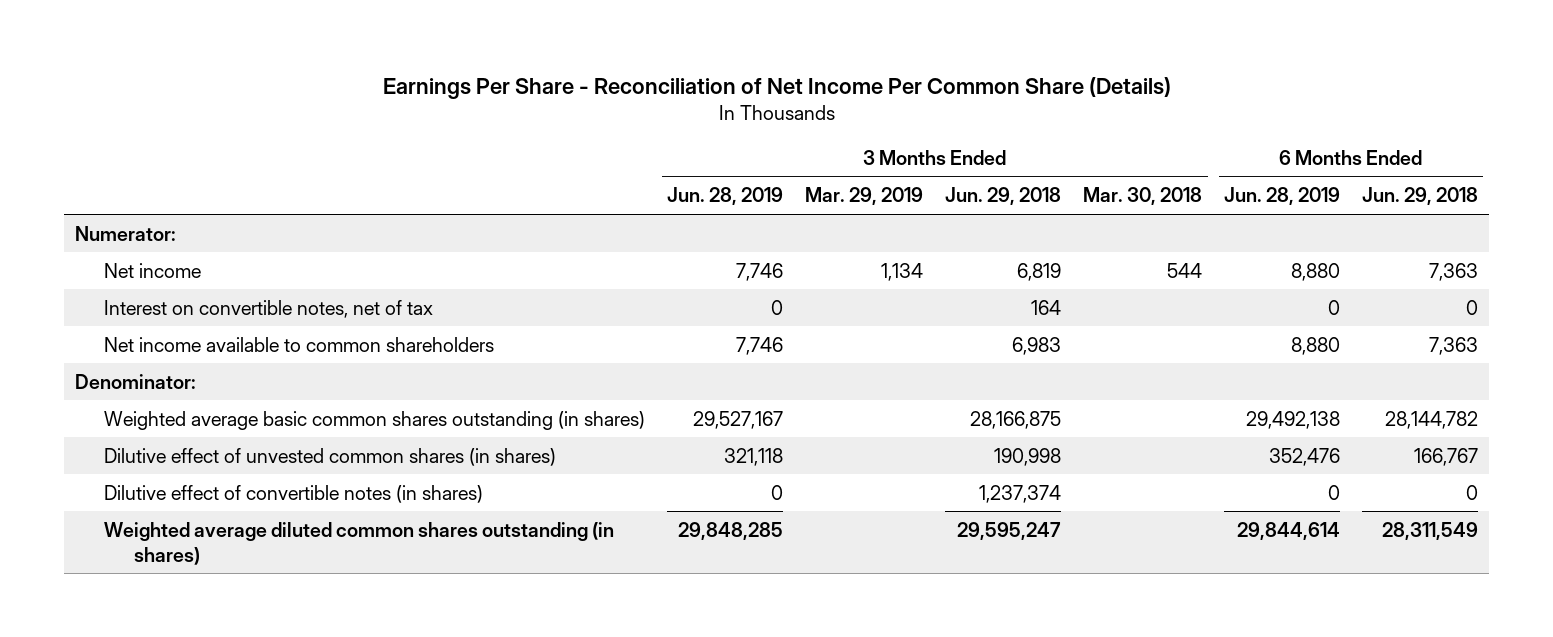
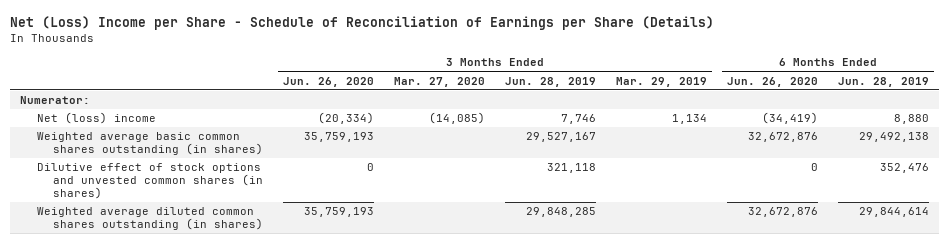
[382,77,1171,100] Earnings Per Share - Reconciliation of Net Income Per Common Share (Details) -> [9,16,714,31] Net (Loss) Income per Share - Schedule of Reconciliation of Earnings per Share (Details)
[945,187,1062,206] Jun. 29, 2018 -> none
[1083,187,1203,206] Mar. 30, 2018 -> none
[1362,187,1479,206] Jun. 29, 2018 -> none
none -> [283,76,375,87] Jun. 26, 2020
none -> [394,76,486,87] Mar. 27, 2020
none -> [727,76,819,87] Jun. 26, 2020
[104,299,434,318] Interest on convertible notes, net of tax -> none
[104,336,495,352] Net income available to common shareholders -> none
[75,373,197,389] Denominator: -> none
[104,262,202,278] Net income -> [36,112,156,125] Net (loss) income
[104,484,484,503] Dilutive effect of convertible notes (in shares) -> none
[104,447,557,466] Dilutive effect of unvested common shares (in shares) -> [36,163,264,200] Dilutive effect of stock options and unvested common shares (in shares)

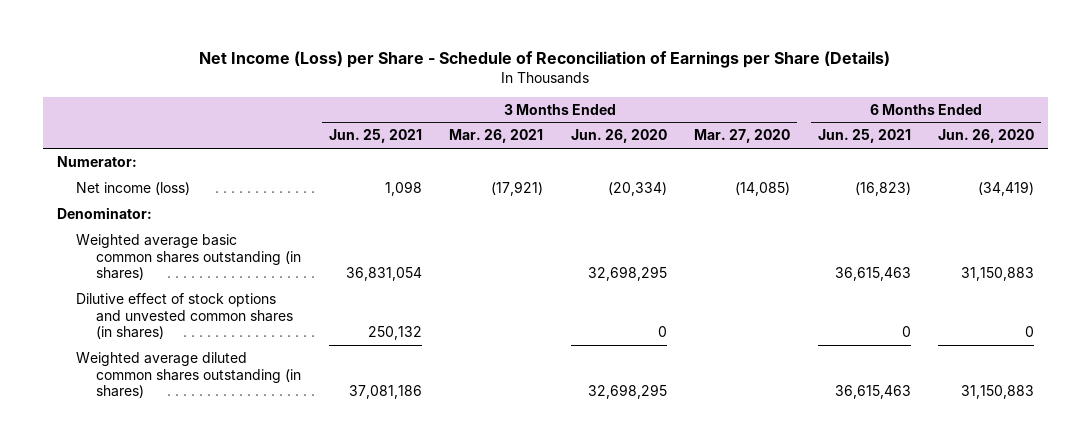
[9,16,714,31] Net (Loss) Income per Share - Schedule of Reconciliation of Earnings per Share (Details) -> [199,51,891,69] Net Income (Loss) per Share - Schedule of Reconciliation of Earnings per Share (Details)
[505,76,597,87] Jun. 28, 2019 -> none
[616,76,708,87] Mar. 29, 2019 -> none
[838,76,930,87] Jun. 28, 2019 -> none
none -> [328,129,422,144] Jun. 25, 2021
none -> [449,129,544,144] Mar. 26, 2021
none -> [817,129,911,144] Jun. 25, 2021
[36,112,156,125] Net (loss) income -> [76,181,191,195] Net income (loss)
none -> [56,206,152,219] Denominator:
[304,132,375,143] 35,759,193 -> [587,266,667,282] 32,698,295
[748,132,819,143] 32,672,876 -> [961,267,1035,282] 31,150,883
[304,207,375,218] 35,759,193 -> [587,384,667,400] 32,698,295
[748,207,819,218] 32,672,876 -> [961,385,1035,400] 31,150,883

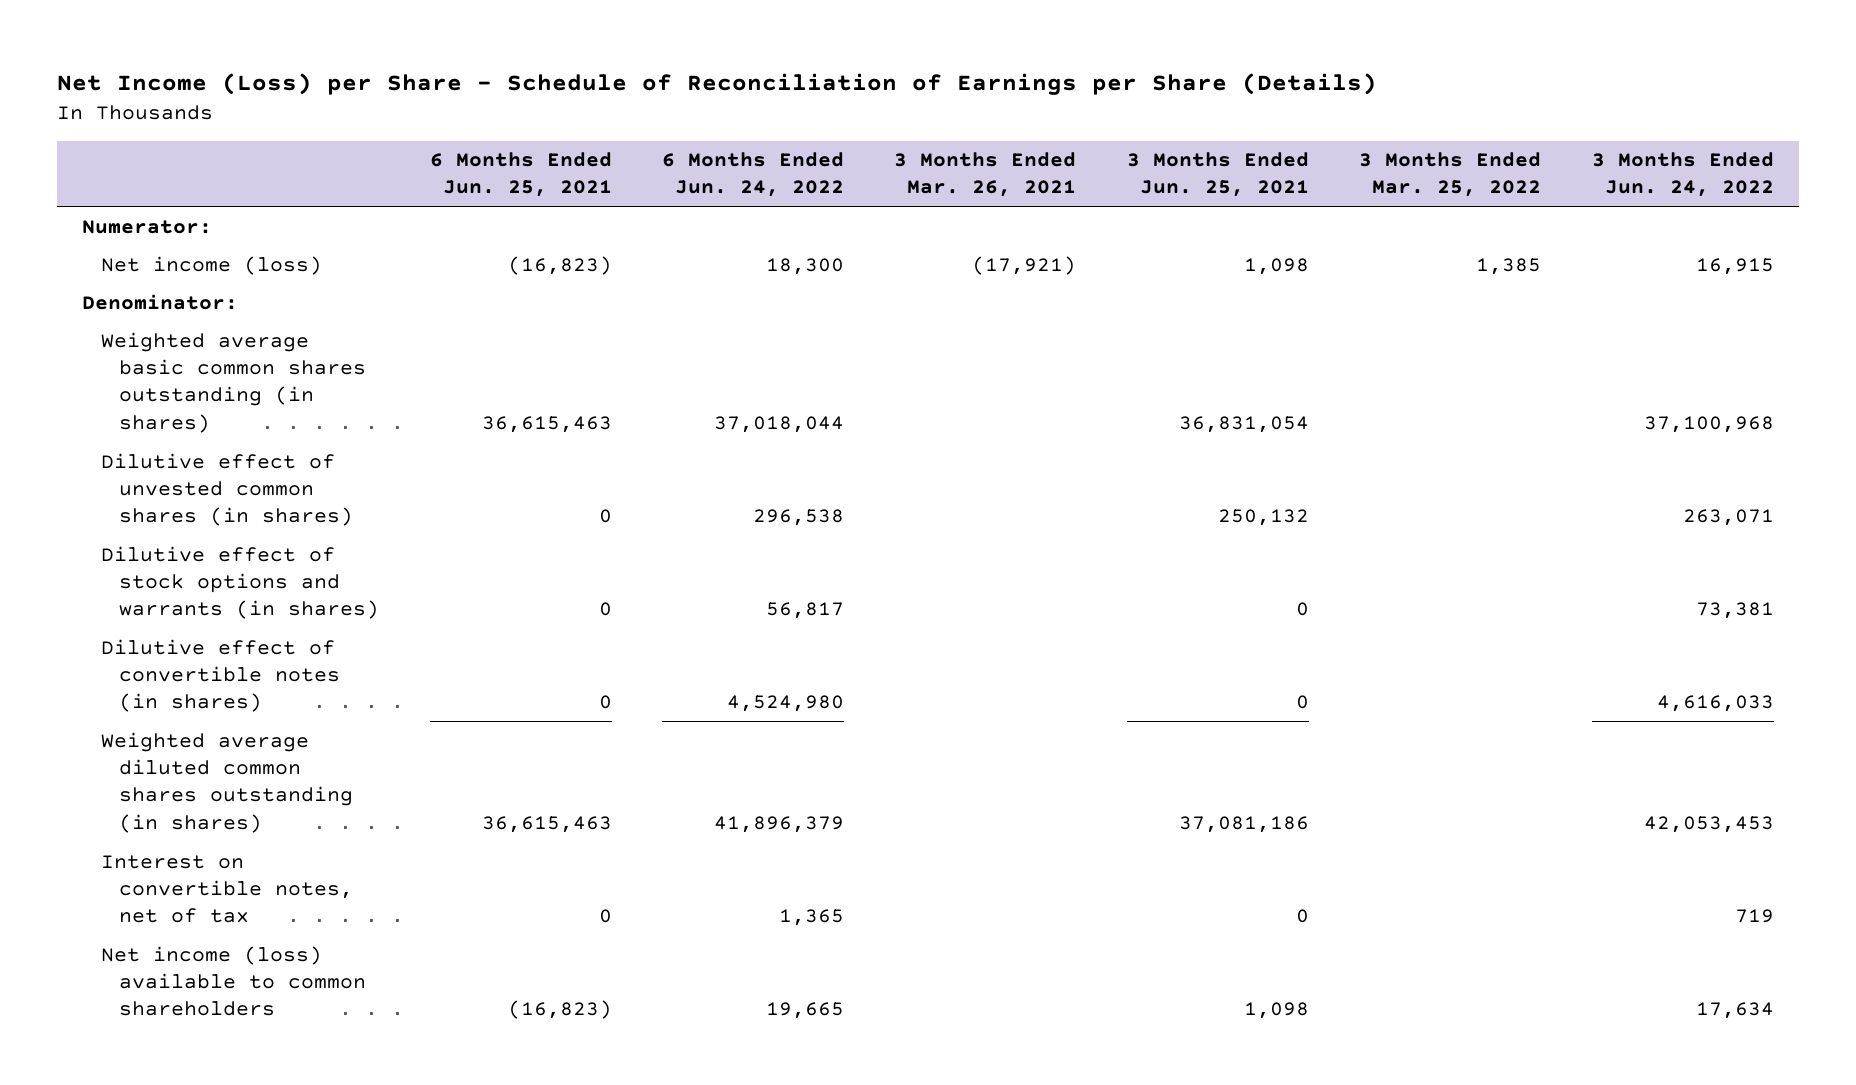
[570,129,667,144] Jun. 26, 2020 -> none
[694,129,791,144] Mar. 27, 2020 -> none
[938,129,1035,144] Jun. 26, 2020 -> none
none -> [661,152,844,198] 6 Months Ended Jun. 24, 2022
none -> [1359,152,1542,198] 3 Months Ended Mar. 25, 2022
none -> [1591,152,1774,198] 3 Months Ended Jun. 24, 2022
[76,292,294,340] Dilutive effect of stock options and unvested common shares (in shares) -> [100,452,354,527] Dilutive effect of unvested common shares (in shares)
none -> [100,545,380,620] Dilutive effect of stock options and warrants (in shares)
none -> [100,638,341,713] Dilutive effect of convertible notes (in shares)
none -> [100,854,354,924] Interest on convertible notes, net of tax
none -> [100,945,367,1017] Net income (loss) available to common shareholders

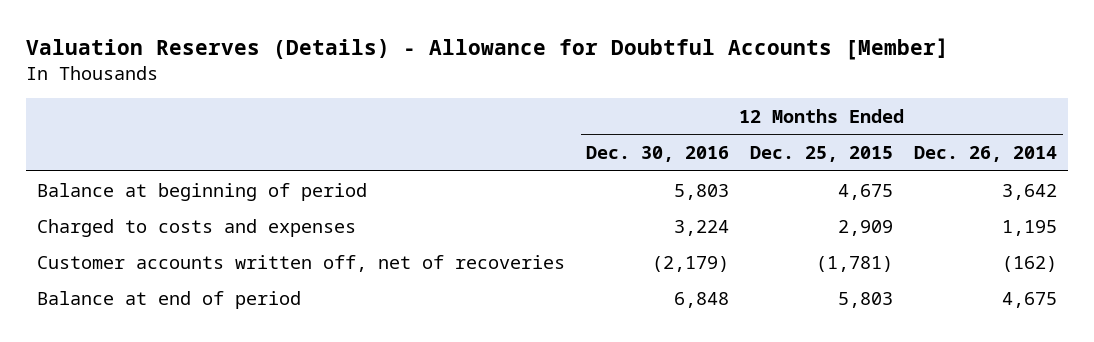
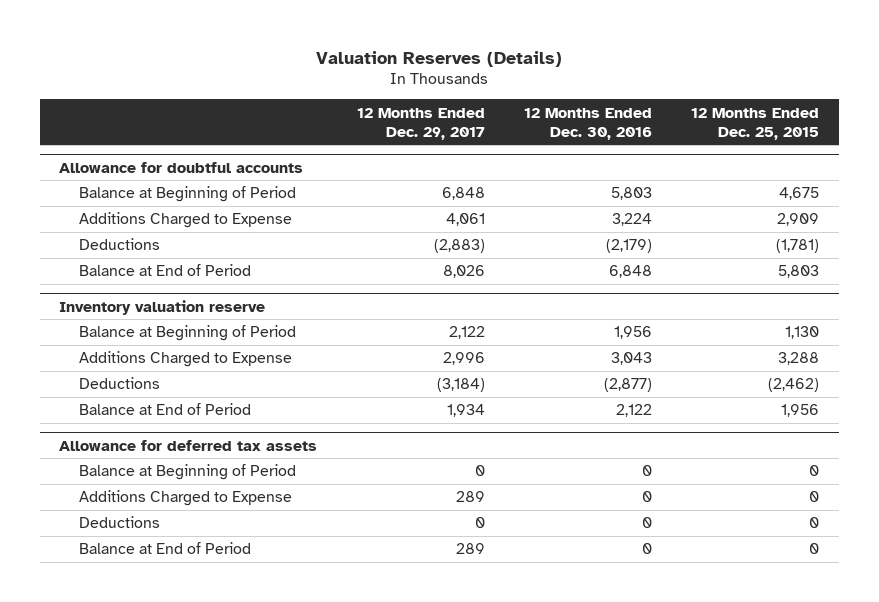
[26,37,950,60] Valuation Reserves (Details) - Allowance for Doubtful Accounts [Member] -> [316,50,563,67] Valuation Reserves (Details)
[914,146,1058,163] Dec. 26, 2014 -> none
none -> [356,107,485,140] 12 Months Ended Dec. 29, 2017
none -> [59,161,304,173] Allowance for doubtful accounts
[36,182,367,201] Balance at beginning of period -> [79,186,297,203] Balance at Beginning of Period
[36,218,356,237] Charged to costs and expenses -> [79,212,293,229] Additions Charged to Expense
[36,254,565,272] Customer accounts written off, net of recoveries -> [79,238,161,251] Deductions
[36,290,301,309] Balance at end of period -> [79,264,252,277] Balance at End of Period
none -> [59,299,266,315] Inventory valuation reserve
none -> [79,325,297,342] Balance at Beginning of Period
none -> [79,351,293,368] Additions Charged to Expense
none -> [79,377,161,390] Deductions
none -> [79,403,252,416] Balance at End of Period
none -> [59,439,318,451] Allowance for deferred tax assets
none -> [79,464,297,481] Balance at Beginning of Period
none -> [79,490,293,507] Additions Charged to Expense
none -> [79,516,161,529] Deductions
none -> [79,542,252,555] Balance at End of Period

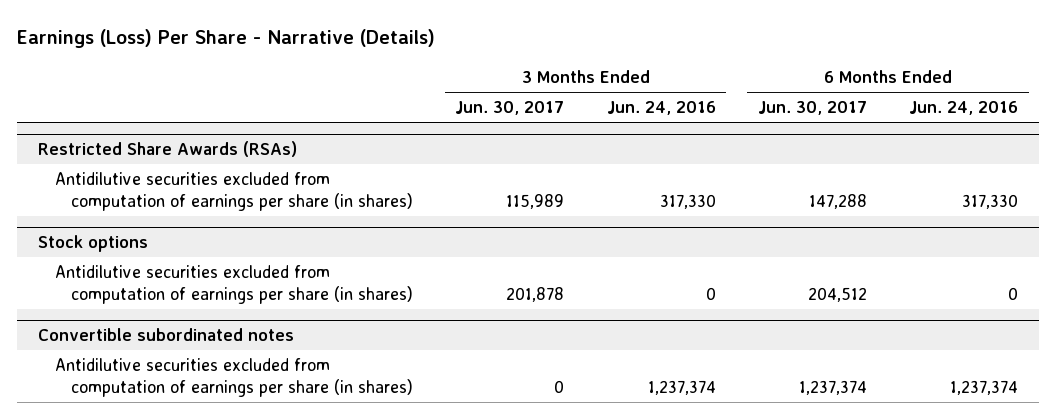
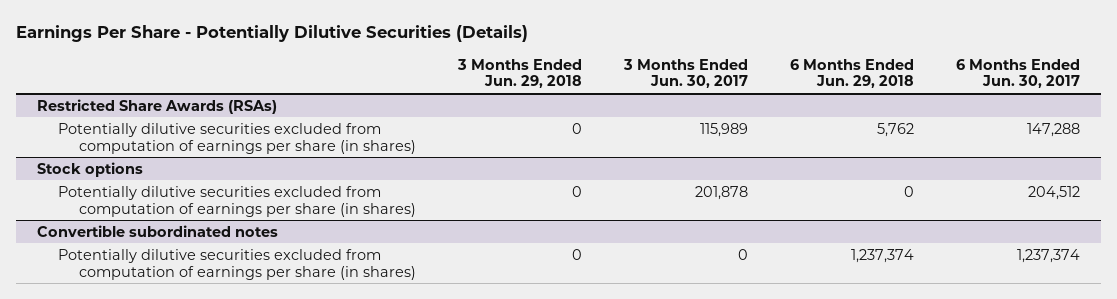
[17,29,436,49] Earnings (Loss) Per Share - Narrative (Details) -> [15,25,528,43] Earnings Per Share - Potentially Dilutive Securities (Details)
[606,101,716,116] Jun. 24, 2016 -> none
[909,101,1019,116] Jun. 24, 2016 -> none
none -> [457,58,583,89] 3 Months Ended Jun. 29, 2018
none -> [790,58,915,89] 6 Months Ended Jun. 29, 2018
[54,172,414,212] Antidilutive securities excluded from computation of earnings per share (in shares) -> [58,122,417,154] Potentially dilutive securities excluded from computation of earnings per share (in shares)
[54,265,414,305] Antidilutive securities excluded from computation of earnings per share (in shares) -> [58,185,417,217] Potentially dilutive securities excluded from computation of earnings per share (in shares)
[54,358,414,398] Antidilutive securities excluded from computation of earnings per share (in shares) -> [58,248,417,280] Potentially dilutive securities excluded from computation of earnings per share (in shares)

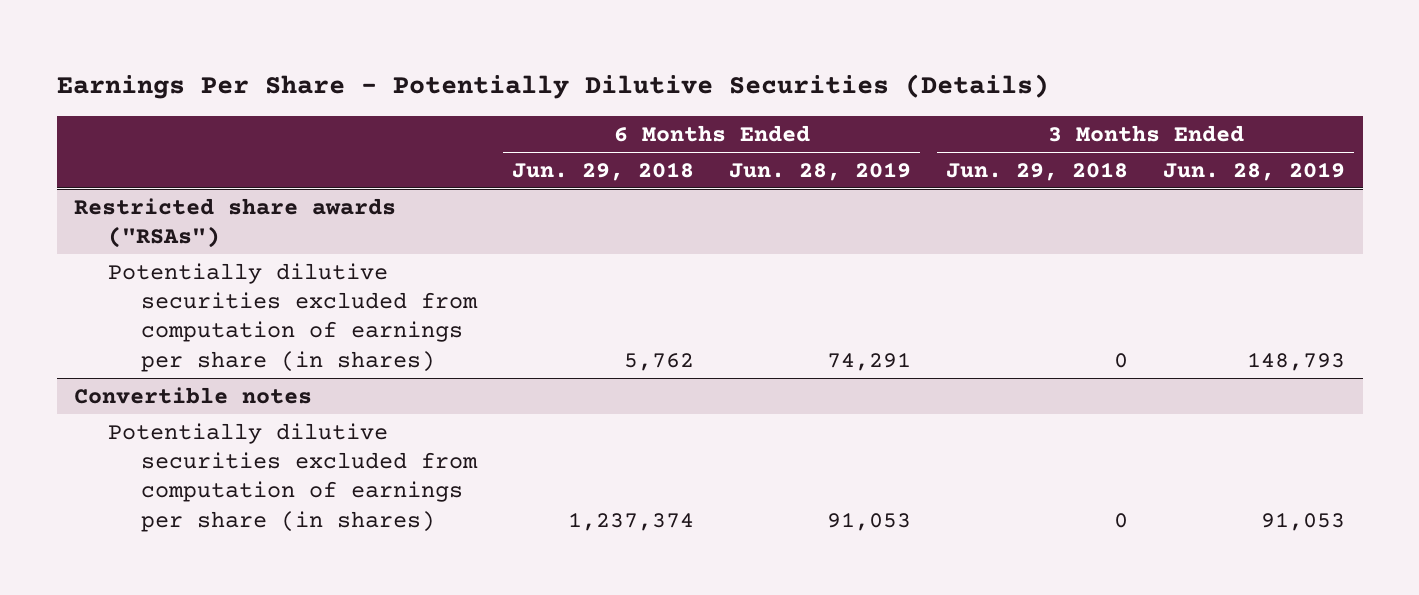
[623,58,749,89] 3 Months Ended Jun. 30, 2017 -> none
[956,58,1081,89] 6 Months Ended Jun. 30, 2017 -> none
none -> [729,161,912,181] Jun. 28, 2019
none -> [1163,161,1346,181] Jun. 28, 2019
[36,98,277,114] Restricted Share Awards (RSAs) -> [74,197,397,248] Restricted share awards ("RSAs")
[36,161,143,177] Stock options -> none
[58,185,417,217] Potentially dilutive securities excluded from computation of earnings per share (in shares) -> none
[36,224,278,237] Convertible subordinated notes -> [74,386,313,404] Convertible notes

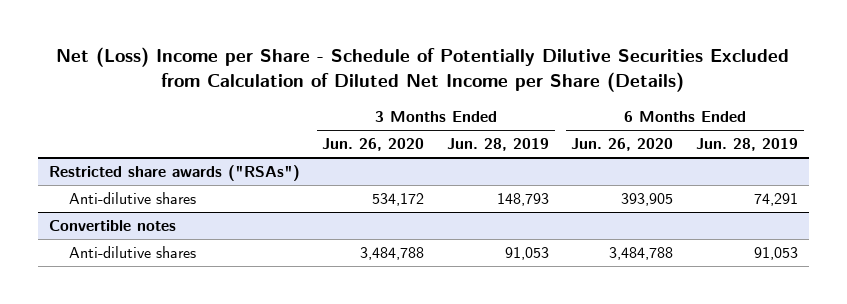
[56,73,1049,99] Earnings Per Share - Potentially Dilutive Securities (Details) -> [56,47,790,92] Net (Loss) Income per Share - Schedule of Potentially Dilutive Securities Excluded from Calculation of Diluted Net Income per Share (Details)
[512,161,695,181] Jun. 29, 2018 -> none
[946,161,1129,181] Jun. 29, 2018 -> none
none -> [322,138,425,152] Jun. 26, 2020
none -> [571,138,674,152] Jun. 26, 2020
[107,262,478,372] Potentially dilutive securities excluded from computation of earnings per share (in shares) -> [69,192,197,205] Anti-dilutive shares
[107,422,478,532] Potentially dilutive securities excluded from computation of earnings per share (in shares) -> [69,246,197,259] Anti-dilutive shares

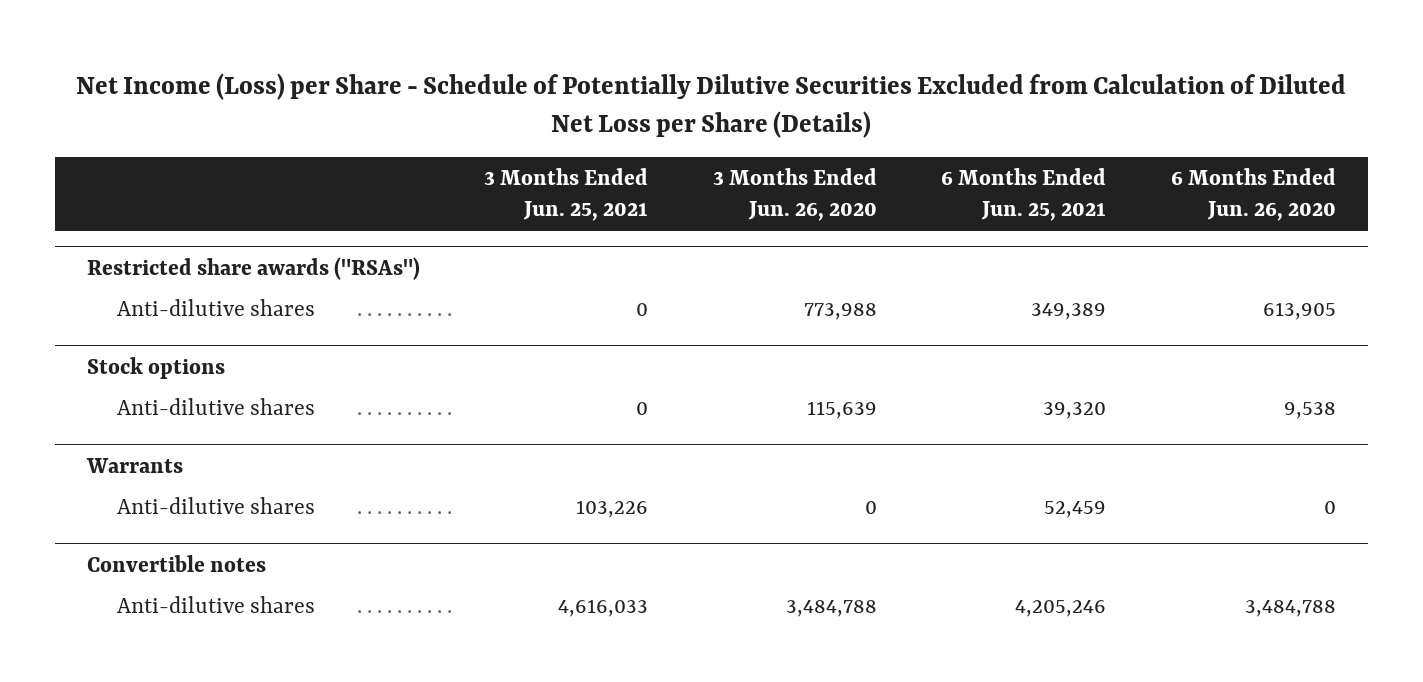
[56,47,790,92] Net (Loss) Income per Share - Schedule of Potentially Dilutive Securities Excluded from Calculation of Diluted Net Income per Share (Details) -> [76,72,1347,139] Net Income (Loss) per Share - Schedule of Potentially Dilutive Securities Excluded from Calculation of Diluted Net Loss per Share (Details)
[446,138,549,152] Jun. 28, 2019 -> none
[695,138,798,152] Jun. 28, 2019 -> none
none -> [484,168,649,222] 3 Months Ended Jun. 25, 2021
none -> [941,168,1107,222] 6 Months Ended Jun. 25, 2021
[372,193,425,207] 534,172 -> [803,303,877,321] 773,988
[621,193,674,207] 393,905 -> [1262,302,1336,321] 613,905
none -> [86,356,225,379] Stock options
none -> [116,398,315,416] Anti-dilutive shares
none -> [85,457,183,473] Warrants
none -> [116,497,315,515] Anti-dilutive shares

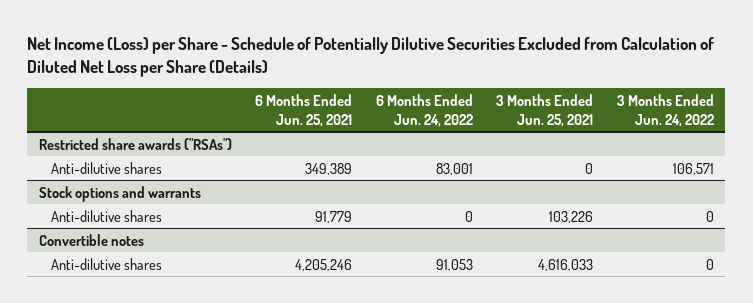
[712,168,877,222] 3 Months Ended Jun. 26, 2020 -> none
[1170,168,1336,222] 6 Months Ended Jun. 26, 2020 -> none
none -> [375,93,473,127] 6 Months Ended Jun. 24, 2022
none -> [616,93,714,127] 3 Months Ended Jun. 24, 2022
[85,457,183,473] Warrants -> none
[116,497,315,515] Anti-dilutive shares -> none
[86,356,225,379] Stock options -> [39,185,202,202] Stock options and warrants
[636,402,649,416] 0 -> [549,210,594,223] 103,226
[1043,402,1107,420] 39,320 -> [315,210,353,223] 91,779

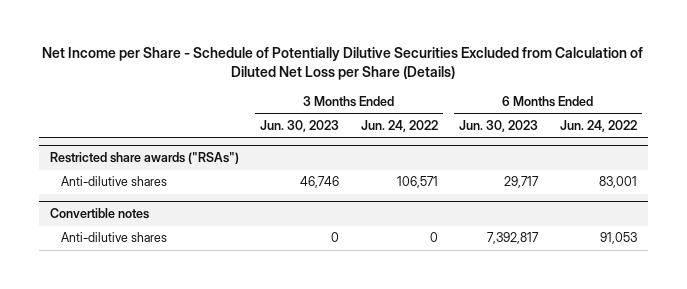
[27,37,715,78] Net Income (Loss) per Share - Schedule of Potentially Dilutive Securities Excluded from Calculation of Diluted Net Loss per Share (Details) -> [42,47,644,81] Net Income per Share - Schedule of Potentially Dilutive Securities Excluded from Calculation of Diluted Net Loss per Share (Details)
[255,93,353,127] 6 Months Ended Jun. 25, 2021 -> none
[496,93,594,127] 3 Months Ended Jun. 25, 2021 -> none
none -> [260,119,340,132] Jun. 30, 2023
none -> [459,119,539,132] Jun. 30, 2023
[39,185,202,202] Stock options and warrants -> none
[50,209,162,222] Anti-dilutive shares -> none

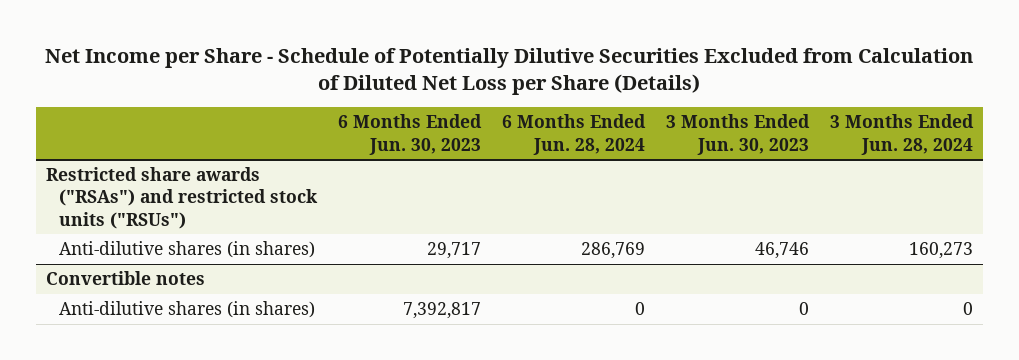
[360,119,438,132] Jun. 24, 2022 -> none
[560,119,638,132] Jun. 24, 2022 -> none
none -> [501,114,646,155] 6 Months Ended Jun. 28, 2024
none -> [829,114,974,155] 3 Months Ended Jun. 28, 2024
[49,152,239,165] Restricted share awards ("RSAs") -> [46,167,318,229] Restricted share awards ("RSAs") and restricted stock units ("RSUs")
[61,176,168,187] Anti-dilutive shares -> [58,241,315,259] Anti-dilutive shares (in shares)
[61,232,168,243] Anti-dilutive shares -> [58,301,315,319] Anti-dilutive shares (in shares)

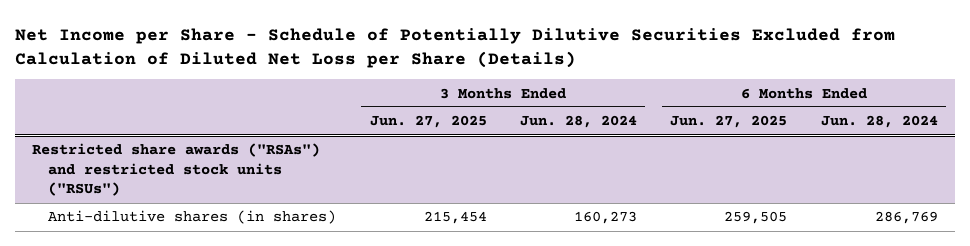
[337,114,482,155] 6 Months Ended Jun. 30, 2023 -> none
[665,114,810,155] 3 Months Ended Jun. 30, 2023 -> none
none -> [369,115,487,129] Jun. 27, 2025
none -> [670,115,788,129] Jun. 27, 2025
[46,271,206,286] Convertible notes -> none
[58,301,315,319] Anti-dilutive shares (in shares) -> none

